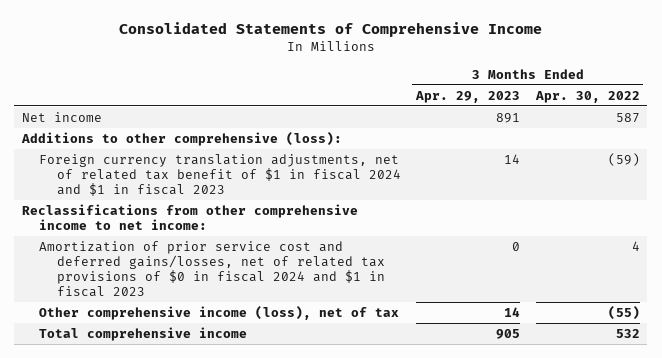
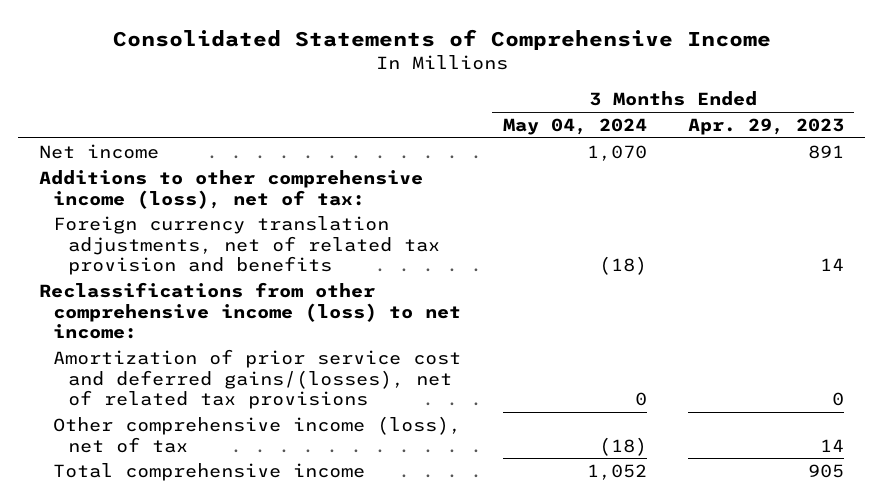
[534,90,640,103] Apr. 30, 2022 -> none
none -> [502,118,647,136] May 04, 2024
[20,131,342,146] Additions to other comprehensive (loss): -> [39,169,424,209] Additions to other comprehensive income (loss), net of tax:
[39,153,401,197] Foreign currency translation adjustments, net of related tax benefit of $1 in fiscal 2024 and $1 in fiscal 2023 -> [53,215,440,276] Foreign currency translation adjustments, net of related tax provision and benefits
[21,203,358,231] Reclassifications from other comprehensive income to net income: -> [39,281,462,340] Reclassifications from other comprehensive income (loss) to net income:
[39,240,385,298] Amortization of prior service cost and deferred gains/losses, net of related tax provisions of $0 in fiscal 2024 and $1 in fiscal 2023 -> [53,348,462,410] Amortization of prior service cost and deferred gains/(losses), net of related tax provisions

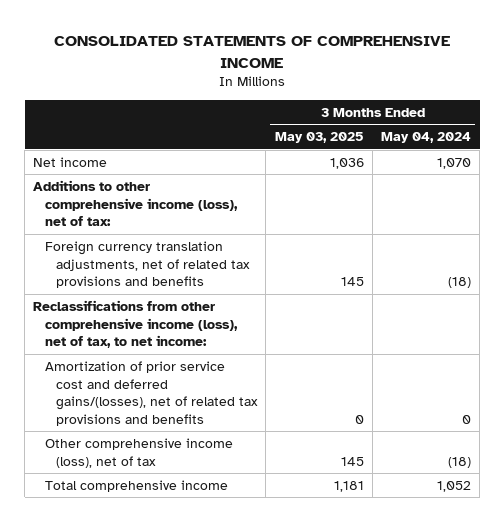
[112,28,771,50] Consolidated Statements of Comprehensive Income -> [54,36,451,68] CONSOLIDATED STATEMENTS OF COMPREHENSIVE INCOME
[687,118,844,136] Apr. 29, 2023 -> none
none -> [274,132,364,144] May 03, 2025
[53,215,440,276] Foreign currency translation adjustments, net of related tax provision and benefits -> [44,240,251,289] Foreign currency translation adjustments, net of related tax provisions and benefits
[39,281,462,340] Reclassifications from other comprehensive income (loss) to net income: -> [33,299,238,349] Reclassifications from other comprehensive income (loss), net of tax, to net income:
[53,348,462,410] Amortization of prior service cost and deferred gains/(losses), net of related tax provisions -> [44,360,259,427] Amortization of prior service cost and deferred gains/(losses), net of related tax provisions and benefits

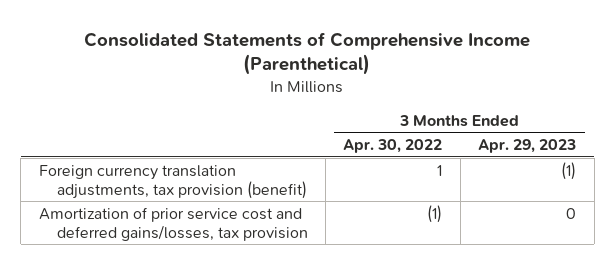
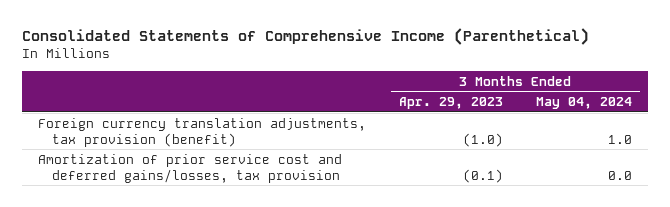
[343,139,443,154] Apr. 30, 2022 -> none
none -> [535,96,632,109] May 04, 2024
[561,161,577,180] (1) -> [462,132,503,147] (1.0)
[566,207,577,219] 0 -> [462,168,503,183] (0.1)

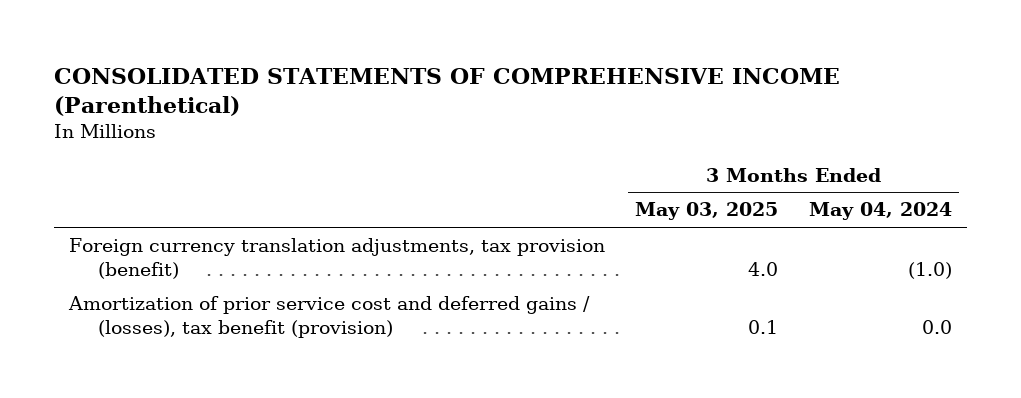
[21,28,589,46] Consolidated Statements of Comprehensive Income (Parenthetical) -> [54,67,841,116] CONSOLIDATED STATEMENTS OF COMPREHENSIVE INCOME (Parenthetical)
[398,96,503,109] Apr. 29, 2023 -> none
none -> [635,202,779,221] May 03, 2025
[607,134,632,144] 1.0 -> [907,261,952,279] (1.0)
[38,153,343,183] Amortization of prior service cost and deferred gains/losses, tax provision -> [68,296,591,338] Amortization of prior service cost and deferred gains / (losses), tax benefit (provision)

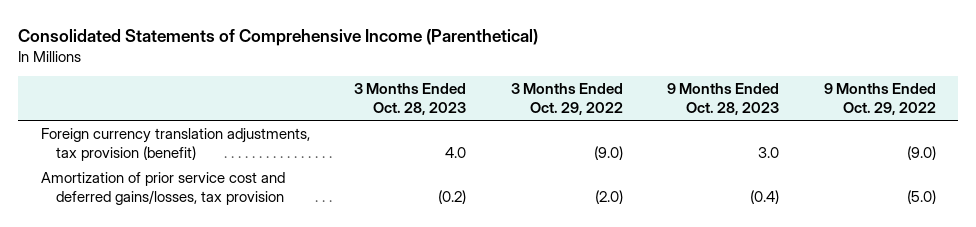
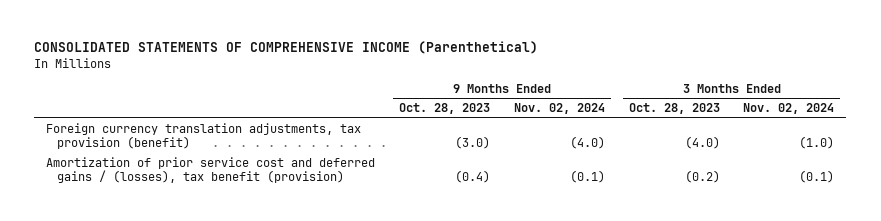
[18,28,539,46] Consolidated Statements of Comprehensive Income (Parenthetical) -> [34,41,539,55] CONSOLIDATED STATEMENTS OF COMPREHENSIVE INCOME (Parenthetical)
[510,83,623,116] 3 Months Ended Oct. 29, 2022 -> none
[823,83,936,116] 9 Months Ended Oct. 29, 2022 -> none
none -> [513,103,605,115] Nov. 02, 2024
none -> [743,103,835,115] Nov. 02, 2024
[445,146,467,158] 4.0 -> [684,136,720,150] (4.0)
[758,146,780,158] 3.0 -> [455,136,491,150] (3.0)
[40,171,285,205] Amortization of prior service cost and deferred gains/losses, tax provision -> [46,156,376,184] Amortization of prior service cost and deferred gains / (losses), tax benefit (provision)

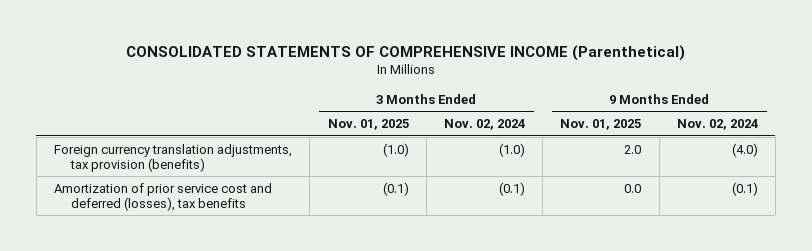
[399,103,491,115] Oct. 28, 2023 -> none
[628,103,720,115] Oct. 28, 2023 -> none
none -> [327,119,409,131] Nov. 01, 2025
none -> [560,119,642,131] Nov. 01, 2025
[46,122,362,150] Foreign currency translation adjustments, tax provision (benefit) -> [54,143,293,172] Foreign currency translation adjustments, tax provision (benefits)
[46,156,376,184] Amortization of prior service cost and deferred gains / (losses), tax benefit (provision) -> [54,182,273,211] Amortization of prior service cost and deferred (losses), tax benefits

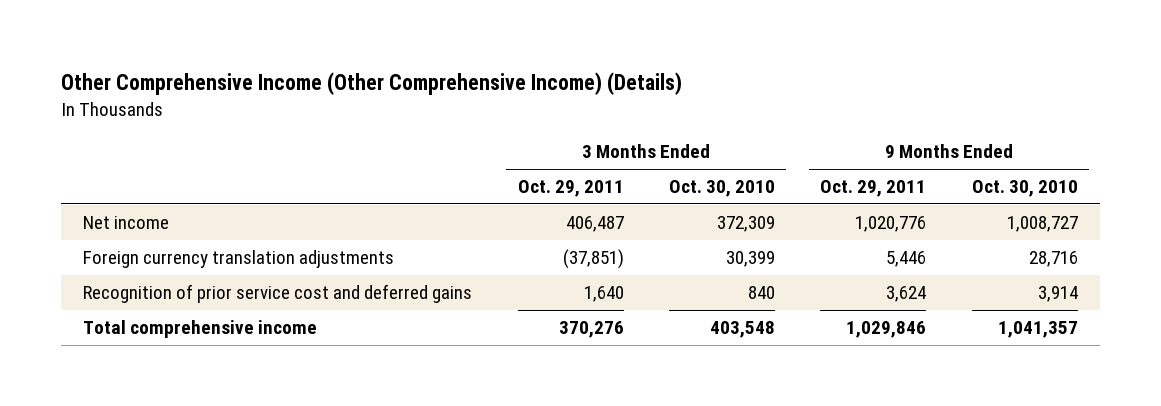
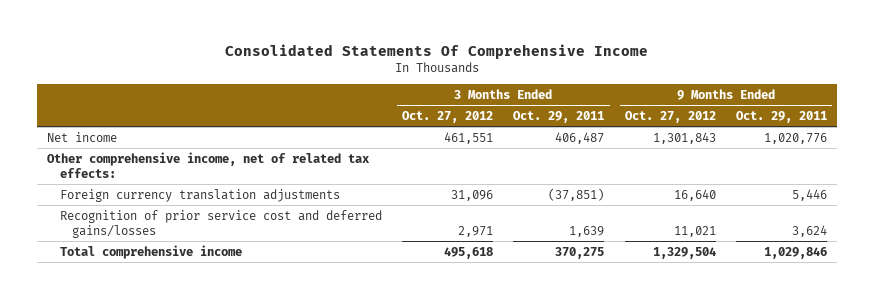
[60,72,682,96] Other Comprehensive Income (Other Comprehensive Income) (Details) -> [225,43,649,59] Consolidated Statements Of Comprehensive Income
[668,180,775,198] Oct. 30, 2010 -> none
[971,180,1078,198] Oct. 30, 2010 -> none
none -> [402,110,494,123] Oct. 27, 2012
none -> [624,110,716,123] Oct. 27, 2012
none -> [47,151,371,178] Other comprehensive income, net of related tax effects:
[83,284,473,304] Recognition of prior service cost and deferred gains -> [59,209,382,238] Recognition of prior service cost and deferred gains/losses
[583,286,624,303] 1,640 -> [569,225,605,237] 1,639
[558,321,624,339] 370,276 -> [555,246,605,259] 370,275

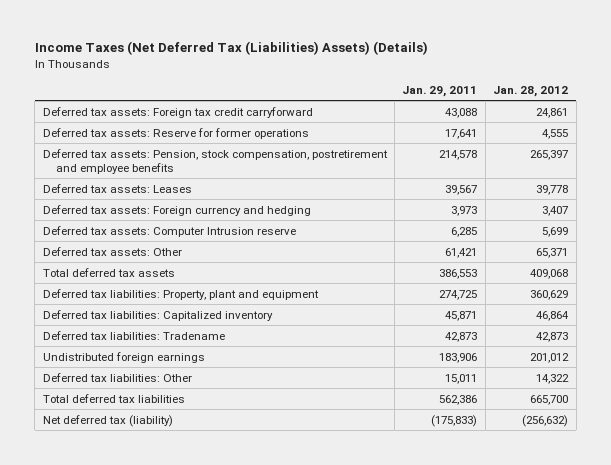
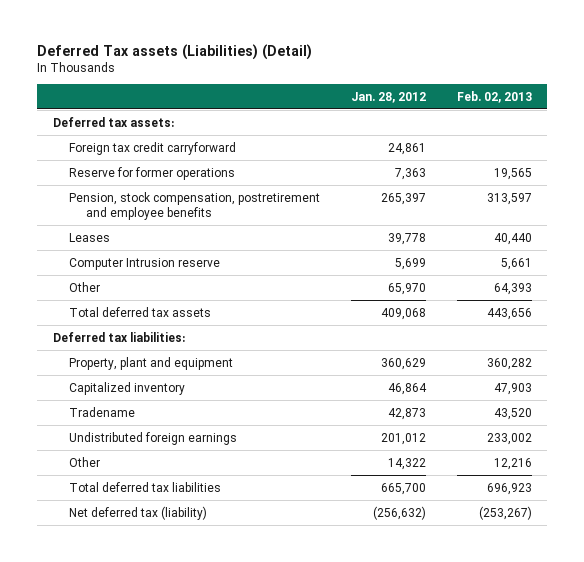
[34,41,428,56] Income Taxes (Net Deferred Tax (Liabilities) Assets) (Details) -> [37,43,313,60] Deferred Tax assets (Liabilities) (Detail)
[402,85,478,97] Jan. 29, 2011 -> none
none -> [456,90,532,103] Feb. 02, 2013
[42,204,311,216] Deferred tax assets: Foreign currency and hedging -> none
none -> [52,116,174,127] Deferred tax assets:
[42,106,313,118] Deferred tax assets: Foreign tax credit carryforward -> [69,141,237,155] Foreign tax credit carryforward
[42,127,309,139] Deferred tax assets: Reserve for former operations -> [69,166,236,180] Reserve for former operations
[542,128,569,139] 4,555 -> [395,167,427,180] 7,363
[42,148,388,174] Deferred tax assets: Pension, stock compensation, postretirement and employee benefits -> [69,191,321,221] Pension, stock compensation, postretirement and employee benefits
[42,183,192,193] Deferred tax assets: Leases -> [69,232,111,242] Leases
[42,225,296,237] Deferred tax assets: Computer Intrusion reserve -> [69,257,221,270] Computer Intrusion reserve
[42,246,182,256] Deferred tax assets: Other -> [69,281,101,292] Other
[536,247,569,258] 65,371 -> [388,282,427,295] 65,970
none -> [52,331,185,342] Deferred tax liabilities:
[42,288,319,300] Deferred tax liabilities: Property, plant and equipment -> [69,356,234,370] Property, plant and equipment
[42,309,273,321] Deferred tax liabilities: Capitalized inventory -> [69,381,186,395] Capitalized inventory
[42,330,225,340] Deferred tax liabilities: Tradename -> [69,406,136,417] Tradename
[42,372,192,382] Deferred tax liabilities: Other -> [69,456,101,467] Other

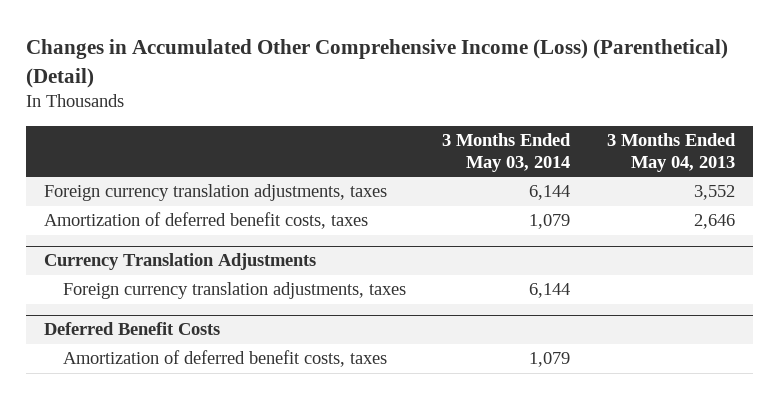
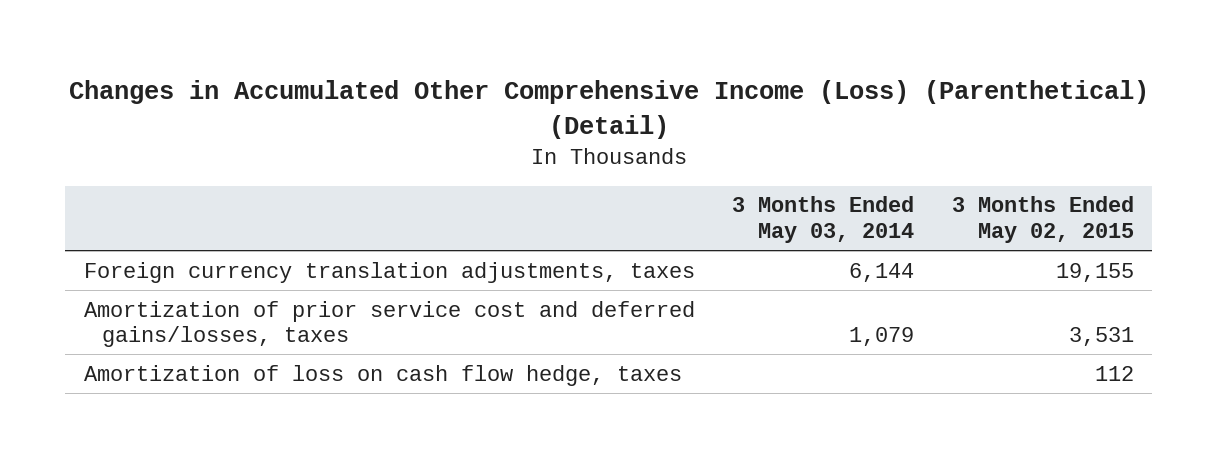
[606,132,736,172] 3 Months Ended May 04, 2013 -> none
none -> [951,196,1134,244] 3 Months Ended May 02, 2015
[43,253,316,271] Currency Translation Adjustments -> none
[62,282,406,300] Foreign currency translation adjustments, taxes -> none
[43,322,220,336] Deferred Benefit Costs -> none
[62,350,387,368] Amortization of deferred benefit costs, taxes -> none
[43,212,368,230] Amortization of deferred benefit costs, taxes -> [83,300,695,348] Amortization of prior service cost and deferred gains/losses, taxes
none -> [83,364,682,386] Amortization of loss on cash flow hedge, taxes

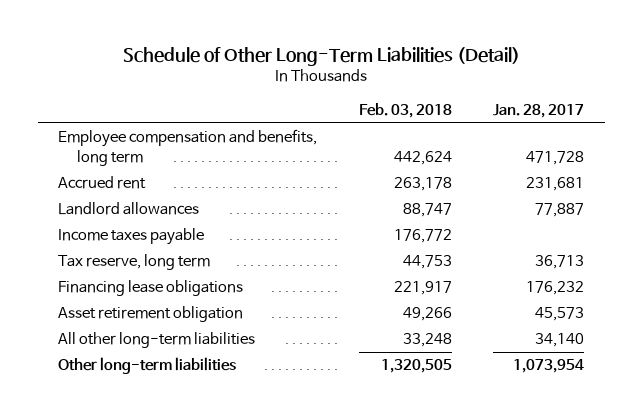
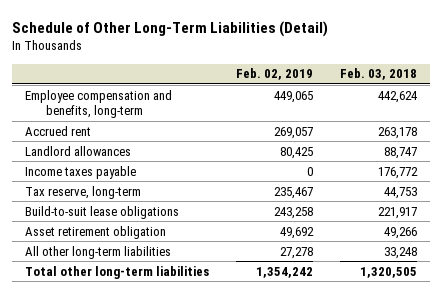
[493,103,585,118] Jan. 28, 2017 -> none
none -> [235,68,313,81] Feb. 02, 2019
[58,129,318,166] Employee compensation and benefits, long term -> [25,89,173,119] Employee compensation and benefits, long-term
[58,254,211,271] Tax reserve, long term -> [25,185,142,199] Tax reserve, long-term
[58,280,244,297] Financing lease obligations -> [25,205,180,219] Build-to-suit lease obligations
[58,357,237,375] Other long-term liabilities -> [25,265,210,279] Total other long-term liabilities

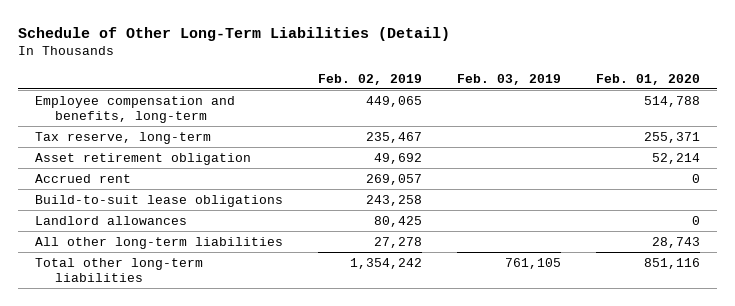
[339,68,417,81] Feb. 03, 2018 -> none
none -> [456,73,561,85] Feb. 03, 2019
none -> [595,73,700,85] Feb. 01, 2020
[25,165,137,179] Income taxes payable -> none
[25,125,92,136] Accrued rent -> [35,173,132,183] Accrued rent
[25,205,180,219] Build-to-suit lease obligations -> [35,194,284,207] Build-to-suit lease obligations
[25,145,132,156] Landlord allowances -> [35,215,188,225] Landlord allowances

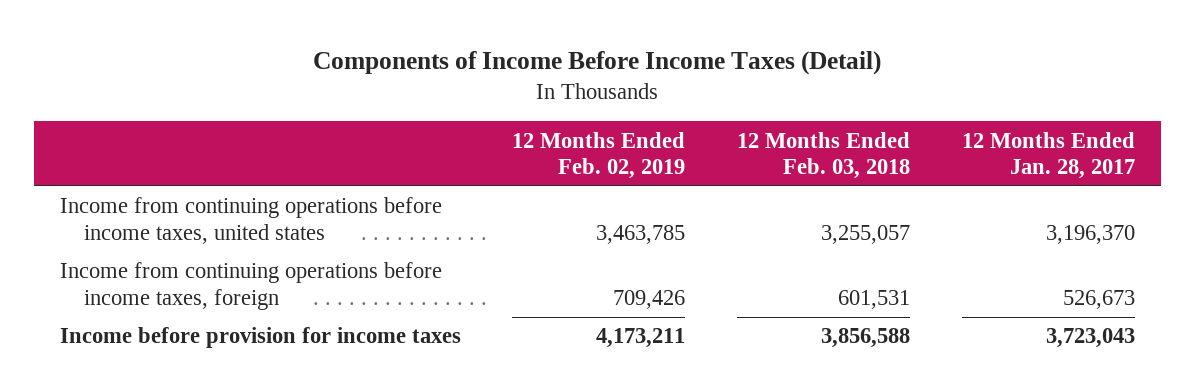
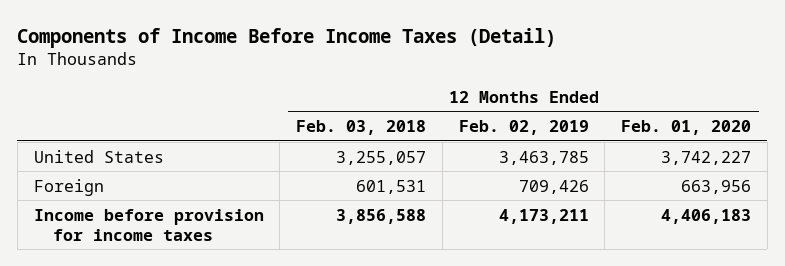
[961,131,1135,179] 12 Months Ended Jan. 28, 2017 -> none
none -> [620,119,751,135] Feb. 01, 2020
[59,197,442,244] Income from continuing operations before income taxes, united states -> [33,149,164,163] United States
[59,262,442,310] Income from continuing operations before income taxes, foreign -> [33,178,104,196] Foreign

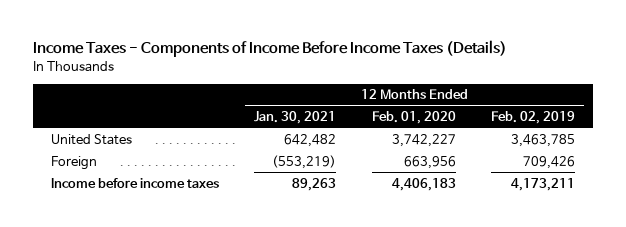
[17,28,557,49] Components of Income Before Income Taxes (Detail) -> [32,40,507,58] Income Taxes - Components of Income Before Income Taxes (Details)
[296,119,427,135] Feb. 03, 2018 -> none
none -> [254,111,337,125] Jan. 30, 2021
[33,208,264,241] Income before provision for income taxes -> [50,177,219,188] Income before income taxes

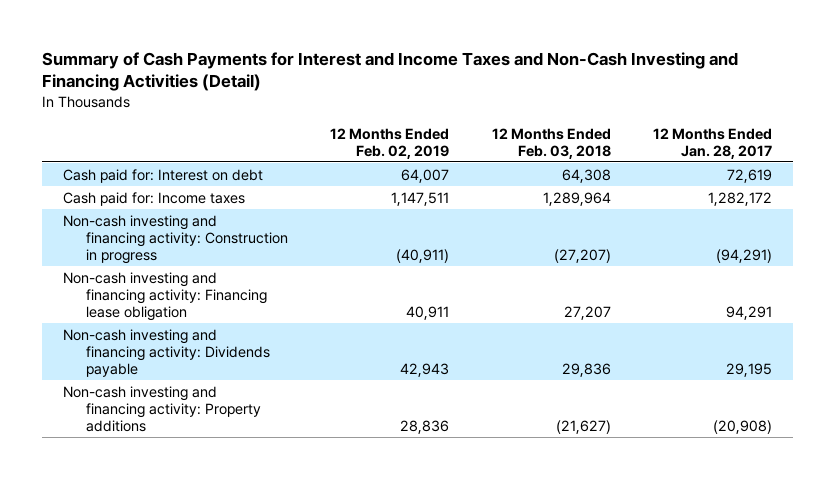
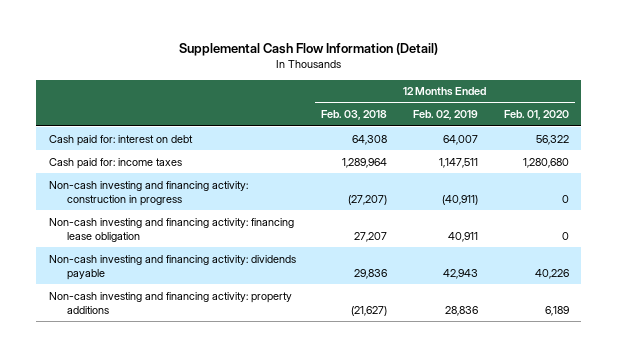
[41,51,738,92] Summary of Cash Payments for Interest and Income Taxes and Non-Cash Investing and Financing Activities (Detail) -> [178,43,438,57] Supplemental Cash Flow Information (Detail)
[652,127,772,159] 12 Months Ended Jan. 28, 2017 -> none
none -> [503,110,569,121] Feb. 01, 2020
[63,168,264,183] Cash paid for: Interest on debt -> [48,134,193,146] Cash paid for: interest on debt
[63,191,246,206] Cash paid for: Income taxes -> [48,157,182,169] Cash paid for: income taxes
[63,214,289,264] Non-cash investing and financing activity: Construction in progress -> [48,180,248,206] Non-cash investing and financing activity: construction in progress
[63,271,268,321] Non-cash investing and financing activity: Financing lease obligation -> [48,217,294,242] Non-cash investing and financing activity: financing lease obligation
[63,328,271,377] Non-cash investing and financing activity: Dividends payable -> [48,254,296,280] Non-cash investing and financing activity: dividends payable
[63,385,262,432] Non-cash investing and financing activity: Property additions -> [48,291,292,314] Non-cash investing and financing activity: property additions

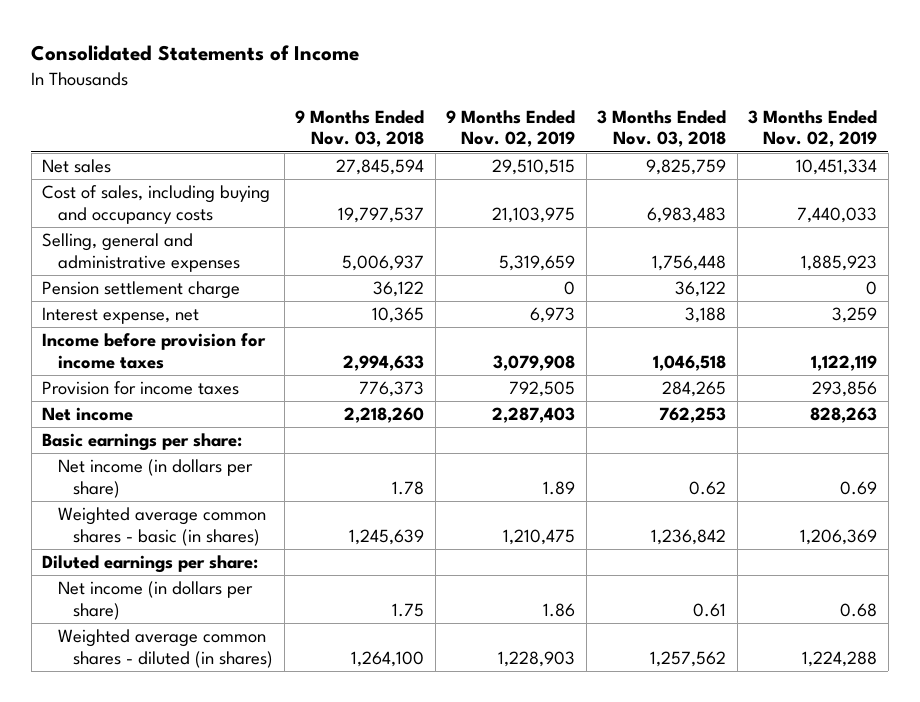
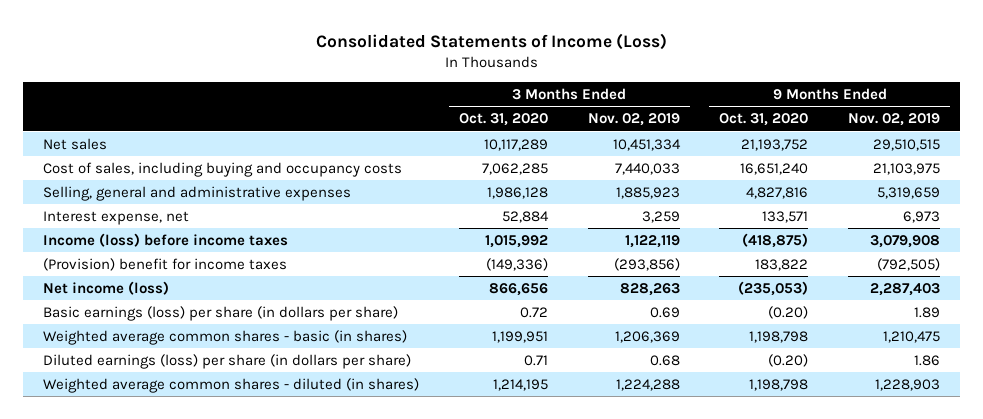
[31,44,360,61] Consolidated Statements of Income -> [315,32,667,50] Consolidated Statements of Income (Loss)
[295,109,425,148] 9 Months Ended Nov. 03, 2018 -> none
[597,109,727,148] 3 Months Ended Nov. 03, 2018 -> none
none -> [458,113,548,127] Oct. 31, 2020
none -> [719,113,809,127] Oct. 31, 2020
[42,281,241,300] Pension settlement charge -> none
[42,433,243,452] Basic earnings per share: -> none
[42,333,267,370] Income before provision for income taxes -> [43,232,289,247] Income (loss) before income taxes
[42,381,240,396] Provision for income taxes -> [43,257,288,271] (Provision) benefit for income taxes
[509,381,576,398] 792,505 -> [877,257,941,271] (792,505)
[812,381,878,398] 293,856 -> [613,257,680,271] (293,856)
[42,407,134,422] Net income -> [43,280,170,295] Net income (loss)
[57,459,253,499] Net income (in dollars per share) -> [43,305,399,321] Basic earnings (loss) per share (in dollars per share)
[42,555,259,574] Diluted earnings per share: -> none
[57,581,253,621] Net income (in dollars per share) -> [43,353,412,369] Diluted earnings (loss) per share (in dollars per share)

